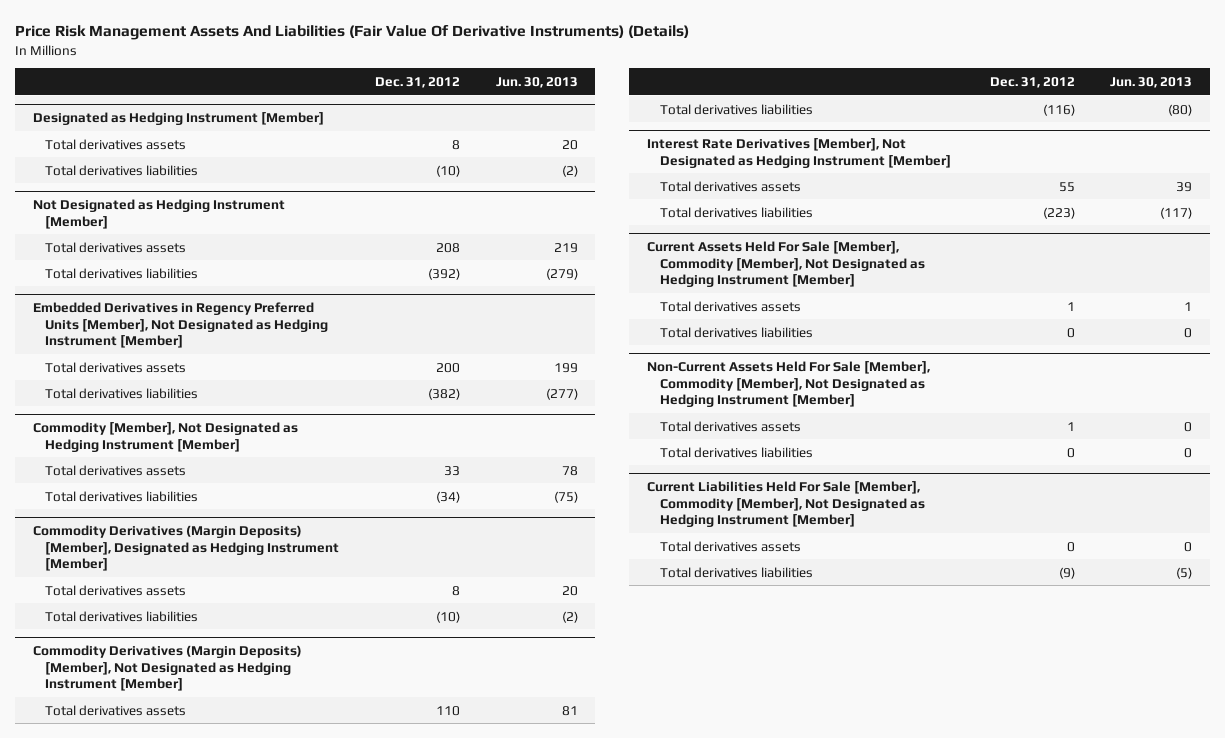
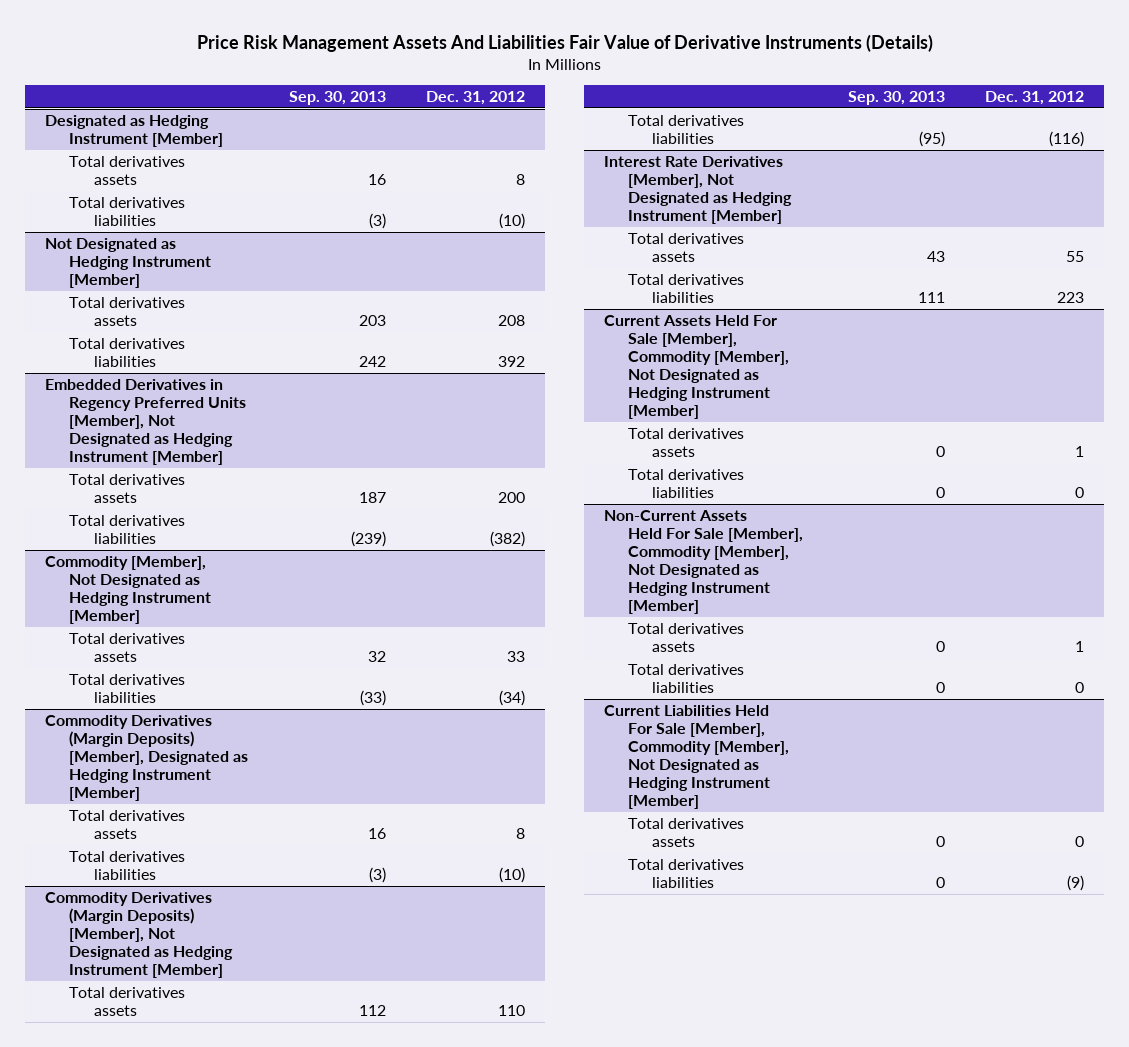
[14,25,689,41] Price Risk Management Assets And Liabilities (Fair Value Of Derivative Instruments) (Details) -> [196,33,933,52] Price Risk Management Assets And Liabilities Fair Value of Derivative Instruments (Details)
[495,76,578,88] Jun. 30, 2013 -> none
none -> [288,90,386,105] Sep. 30, 2013
[428,267,461,280] (392) -> [498,355,526,367] 392
[1042,206,1075,219] (223) -> [1056,291,1084,303] 223

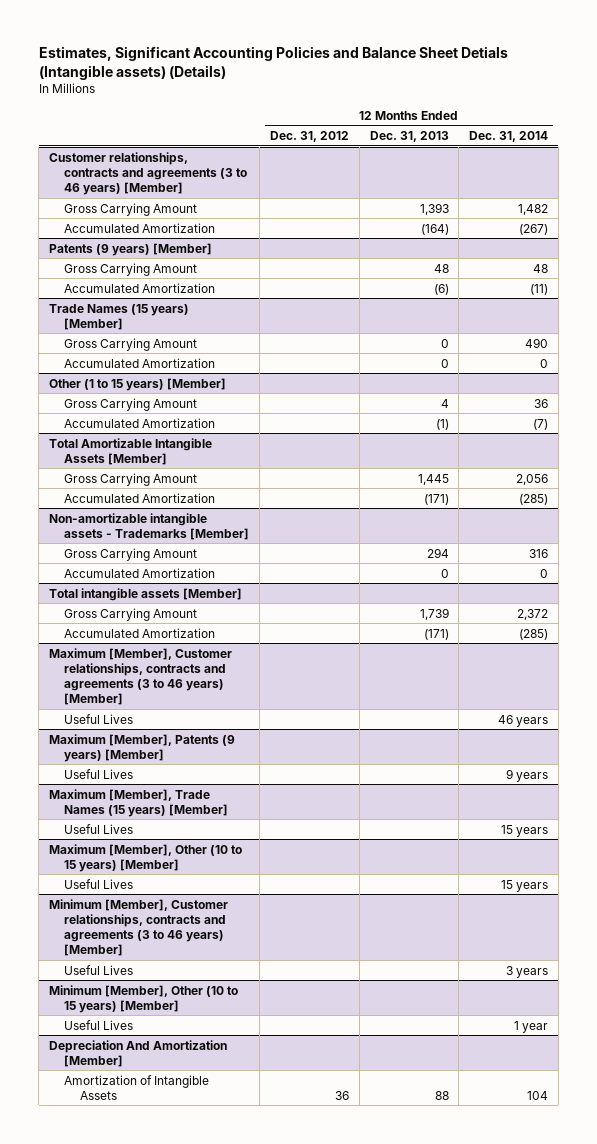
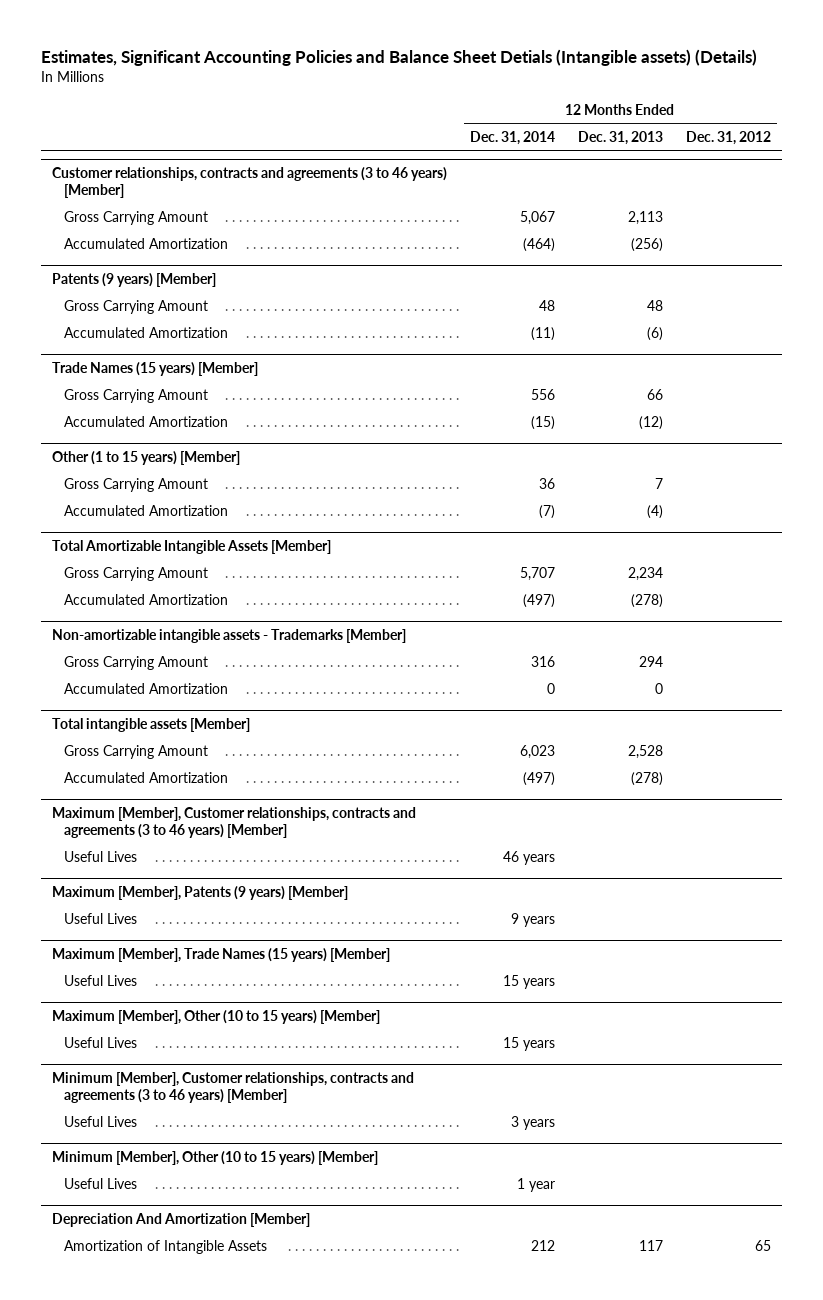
[419,202,449,215] 1,393 -> [627,210,663,225] 2,113
[518,203,549,215] 1,482 -> [520,210,556,225] 5,067
[420,223,449,235] (164) -> [630,237,663,252] (256)
[519,223,549,235] (267) -> [523,237,556,252] (464)
[440,338,449,348] 0 -> [646,388,663,400] 66
[525,337,549,348] 490 -> [531,388,556,400] 556
[440,358,449,368] 0 -> [638,415,663,430] (12)
[540,358,549,368] 0 -> [531,415,556,430] (15)
[440,398,449,408] 4 -> [654,477,663,489] 7
[435,418,449,430] (1) -> [646,504,663,519] (4)
[417,473,449,485] 1,445 -> [627,566,663,581] 2,234
[516,473,549,485] 2,056 -> [520,566,556,581] 5,707
[423,493,449,505] (171) -> [630,593,663,608] (278)
[519,493,549,505] (285) -> [523,593,556,608] (497)
[419,607,449,620] 1,739 -> [627,744,663,759] 2,528
[517,608,549,620] 2,372 -> [520,744,556,759] 6,023
[423,628,449,640] (171) -> [630,771,663,786] (278)
[519,628,549,640] (285) -> [523,771,556,786] (497)
[334,1090,349,1100] 36 -> [754,1239,771,1251] 65
[434,1090,449,1100] 88 -> [638,1239,663,1251] 117
[527,1090,549,1100] 104 -> [531,1239,556,1251] 212

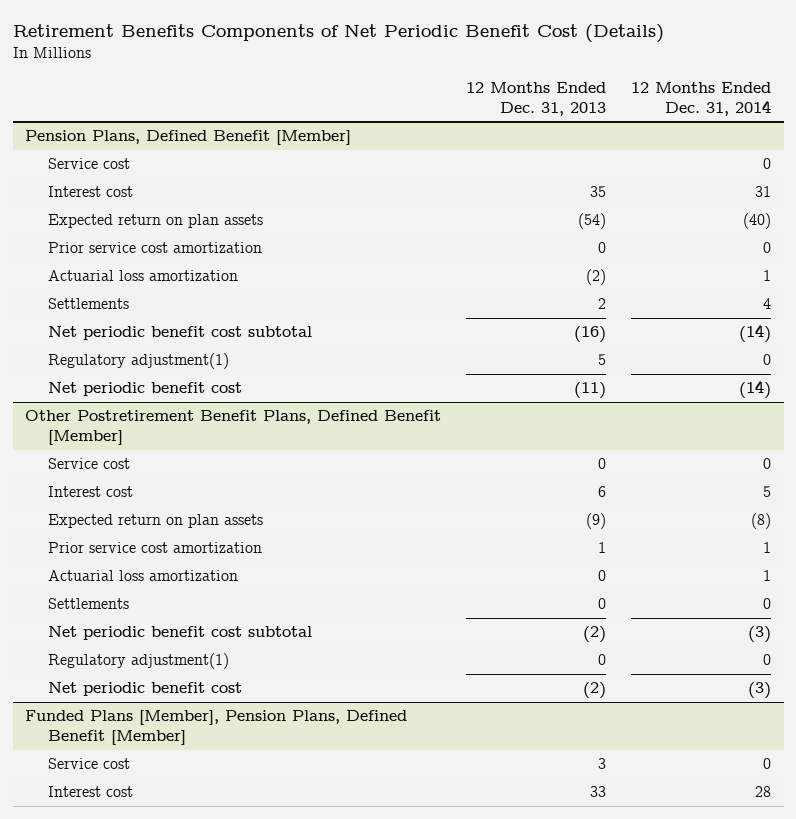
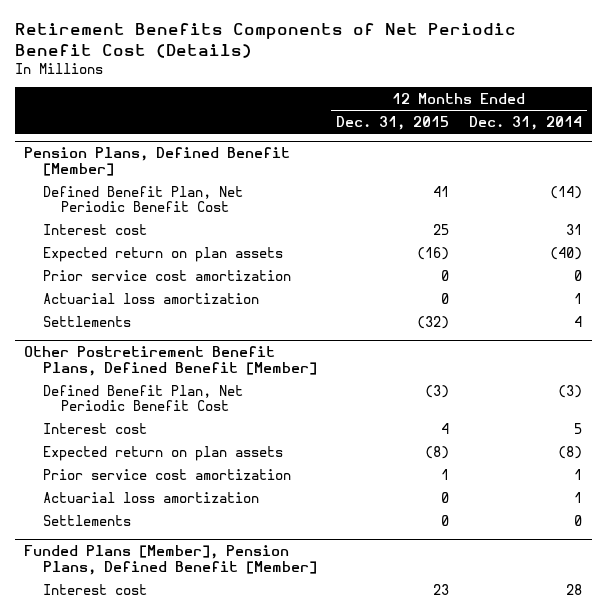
[466,81,607,117] 12 Months Ended Dec. 31, 2013 -> none
none -> [336,115,450,130] Dec. 31, 2015
[47,158,130,170] Service cost -> none
none -> [42,185,243,212] Defined Benefit Plan, Net Periodic Benefit Cost
[47,326,312,341] Net periodic benefit cost subtotal -> none
[47,353,229,370] Regulatory adjustment(1) -> none
[47,382,242,397] Net periodic benefit cost -> none
[47,458,130,470] Service cost -> none
none -> [42,384,243,411] Defined Benefit Plan, Net Periodic Benefit Cost
[47,626,312,641] Net periodic benefit cost subtotal -> none
[47,653,229,670] Regulatory adjustment(1) -> none
[47,682,242,697] Net periodic benefit cost -> none
[47,758,130,770] Service cost -> none

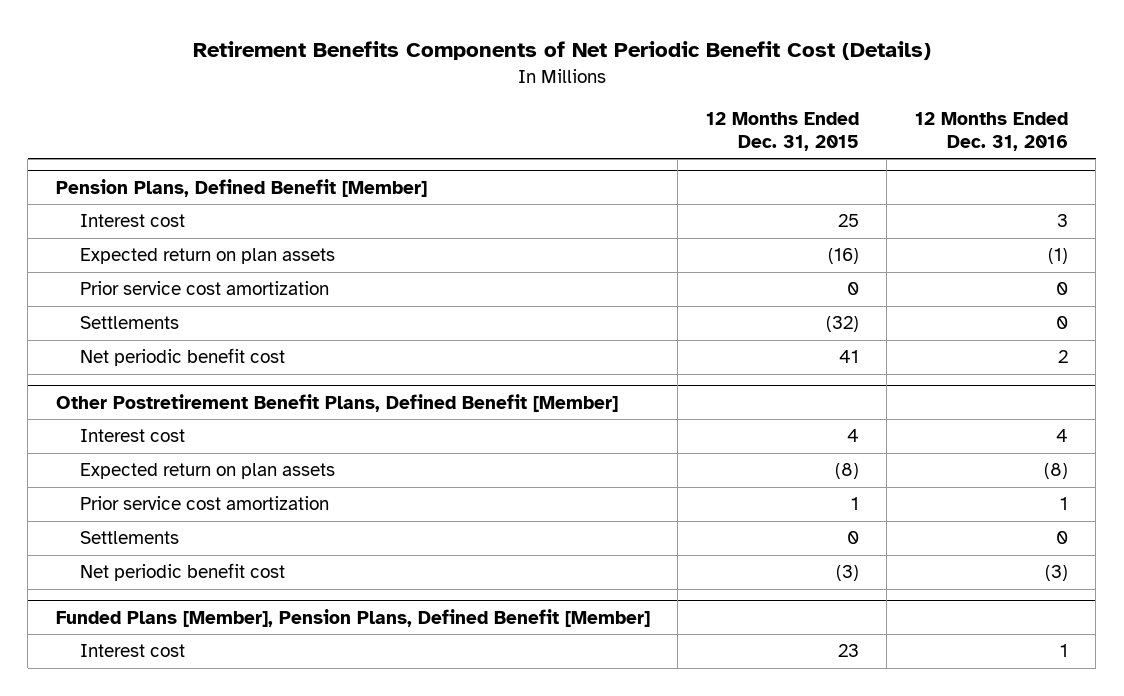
[468,115,582,130] Dec. 31, 2014 -> none
none -> [914,111,1068,152] 12 Months Ended Dec. 31, 2016
[42,185,243,212] Defined Benefit Plan, Net Periodic Benefit Cost -> none
[42,292,259,304] Actuarial loss amortization -> none
none -> [79,348,285,367] Net periodic benefit cost
[42,384,243,411] Defined Benefit Plan, Net Periodic Benefit Cost -> none
[42,491,259,503] Actuarial loss amortization -> none
none -> [79,563,285,582] Net periodic benefit cost

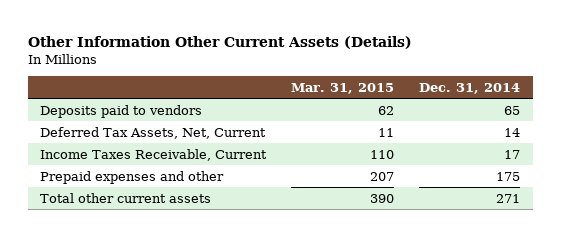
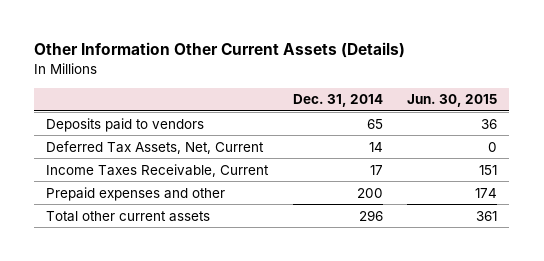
[291,82,395,94] Mar. 31, 2015 -> none
none -> [407,94,498,108] Jun. 30, 2015
[496,171,521,181] 175 -> [356,187,383,198] 200
[496,193,521,203] 271 -> [358,209,383,221] 296

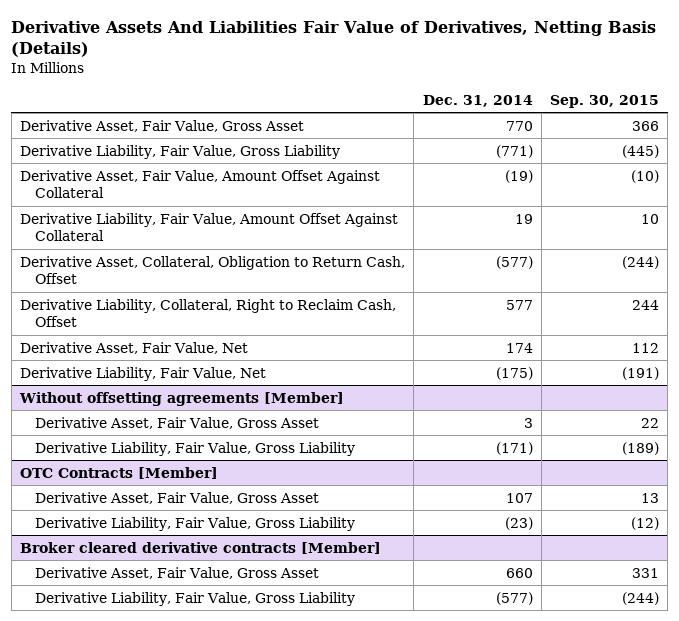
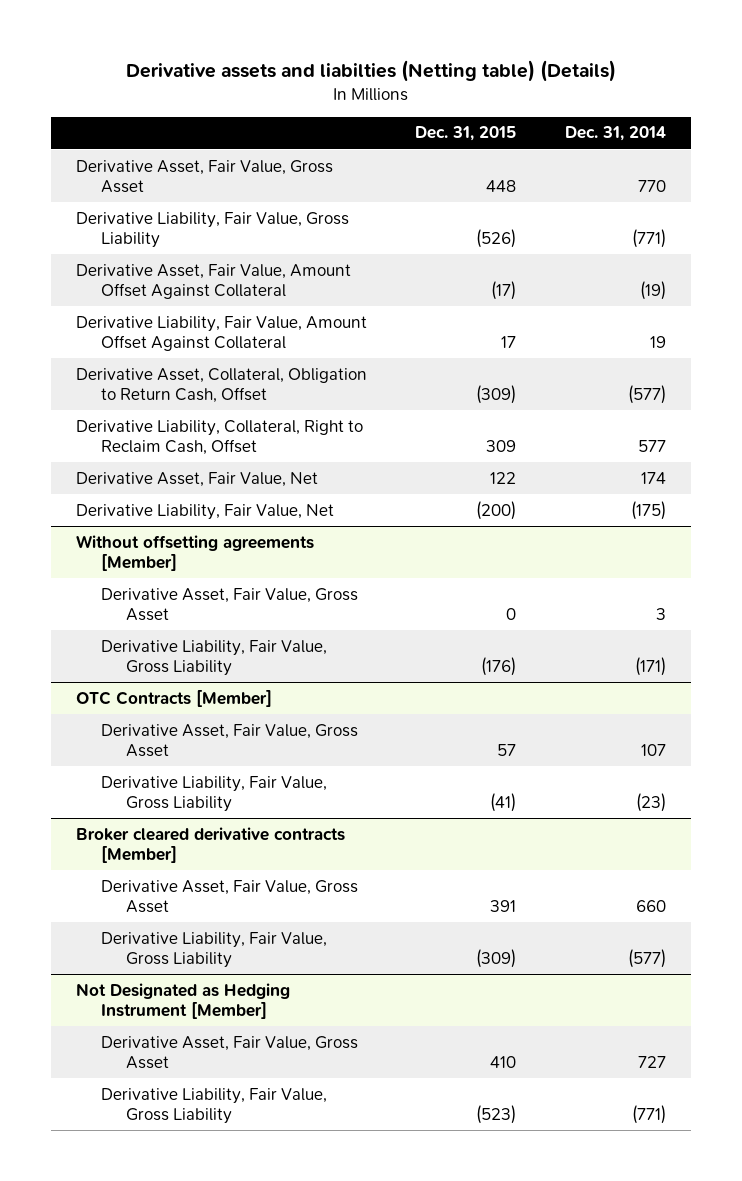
[11,20,657,58] Derivative Assets And Liabilities Fair Value of Derivatives, Netting Basis (Details) -> [125,60,616,83] Derivative assets and liabilties (Netting table) (Details)
[550,94,660,108] Sep. 30, 2015 -> none
none -> [415,126,517,142] Dec. 31, 2015
none -> [75,982,290,1019] Not Designated as Hedging Instrument [Member]
none -> [100,1035,358,1069] Derivative Asset, Fair Value, Gross Asset
none -> [100,1087,327,1124] Derivative Liability, Fair Value, Gross Liability

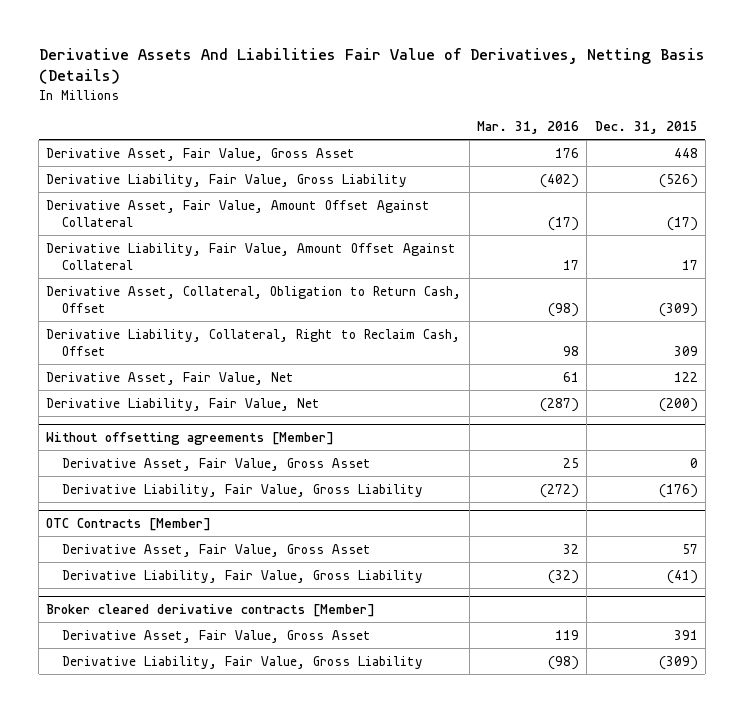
[125,60,616,83] Derivative assets and liabilties (Netting table) (Details) -> [38,48,705,85] Derivative Assets And Liabilities Fair Value of Derivatives, Netting Basis (Details)
[565,126,667,142] Dec. 31, 2014 -> none
none -> [477,121,580,135] Mar. 31, 2016
[75,982,290,1019] Not Designated as Hedging Instrument [Member] -> none
[100,1035,358,1069] Derivative Asset, Fair Value, Gross Asset -> none
[100,1087,327,1124] Derivative Liability, Fair Value, Gross Liability -> none

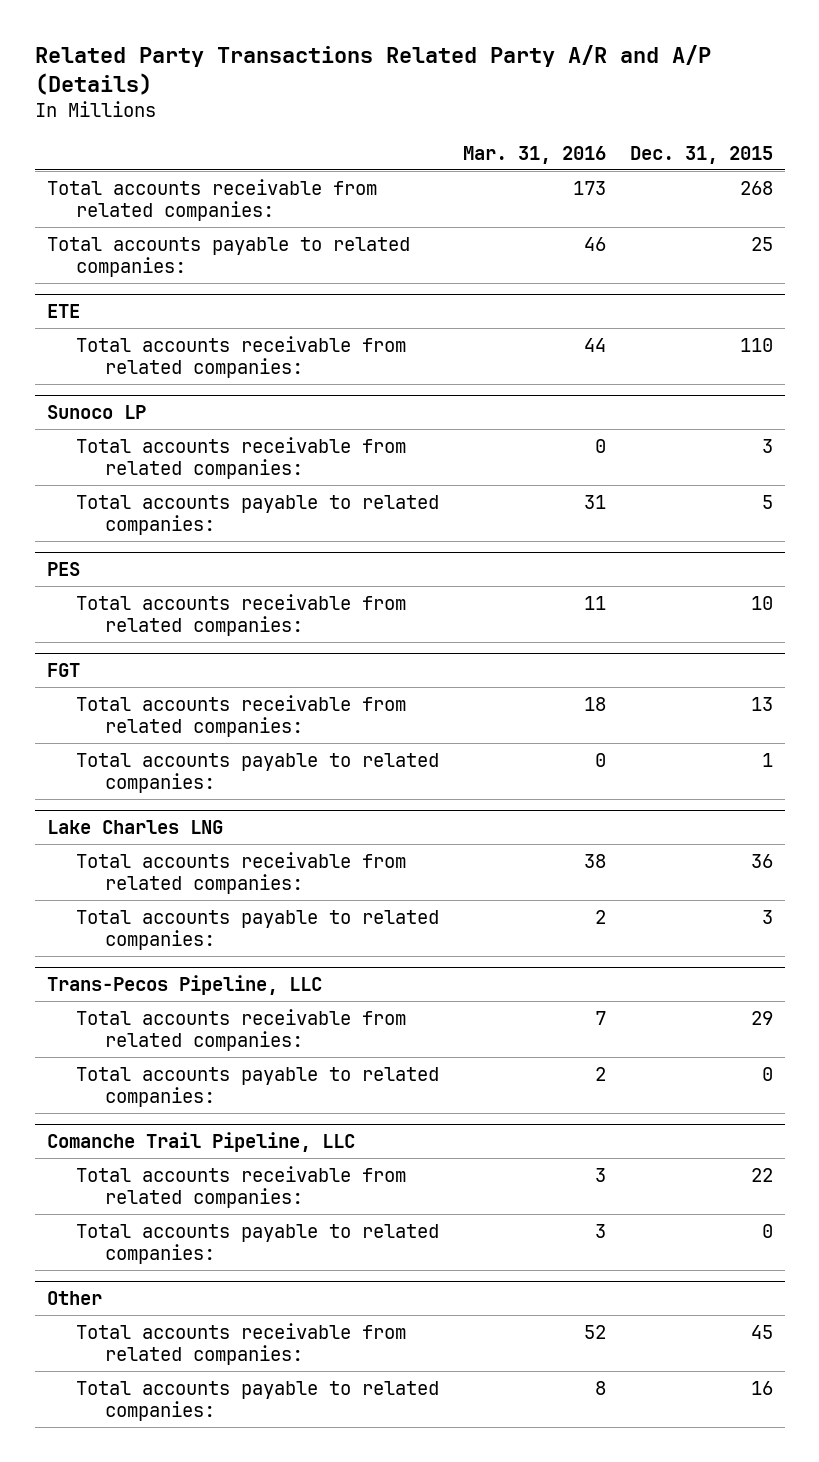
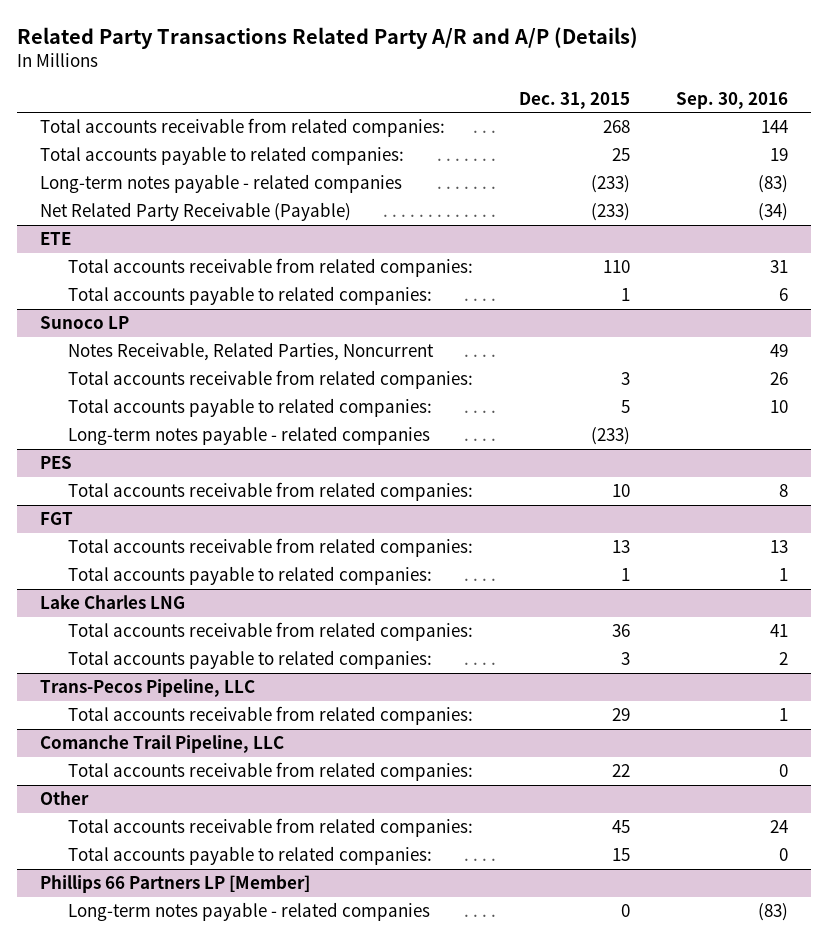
[462,145,606,164] Mar. 31, 2016 -> none
none -> [675,91,788,109] Sep. 30, 2016
none -> [40,174,403,194] Long-term notes payable - related companies
none -> [40,202,352,222] Net Related Party Receivable (Payable)
none -> [67,286,432,306] Total accounts payable to related companies:
none -> [67,342,434,362] Notes Receivable, Related Parties, Noncurrent
none -> [67,426,430,446] Long-term notes payable - related companies
[75,1066,439,1108] Total accounts payable to related companies: -> none
[75,1223,439,1265] Total accounts payable to related companies: -> none
[750,1380,773,1395] 16 -> [611,848,630,862] 15
none -> [40,875,311,894] Phillips 66 Partners LP [Member]
none -> [67,902,430,922] Long-term notes payable - related companies

